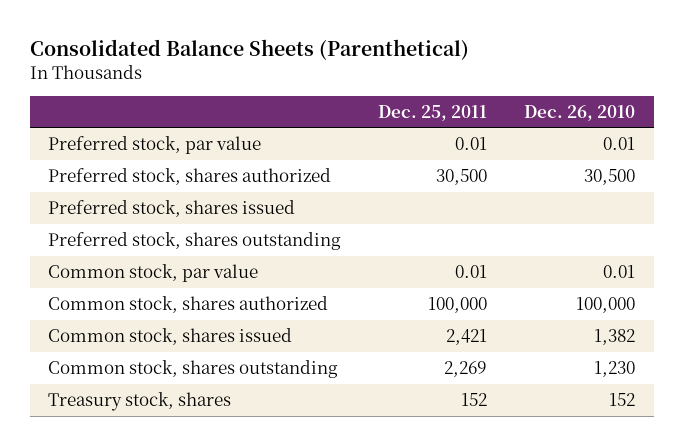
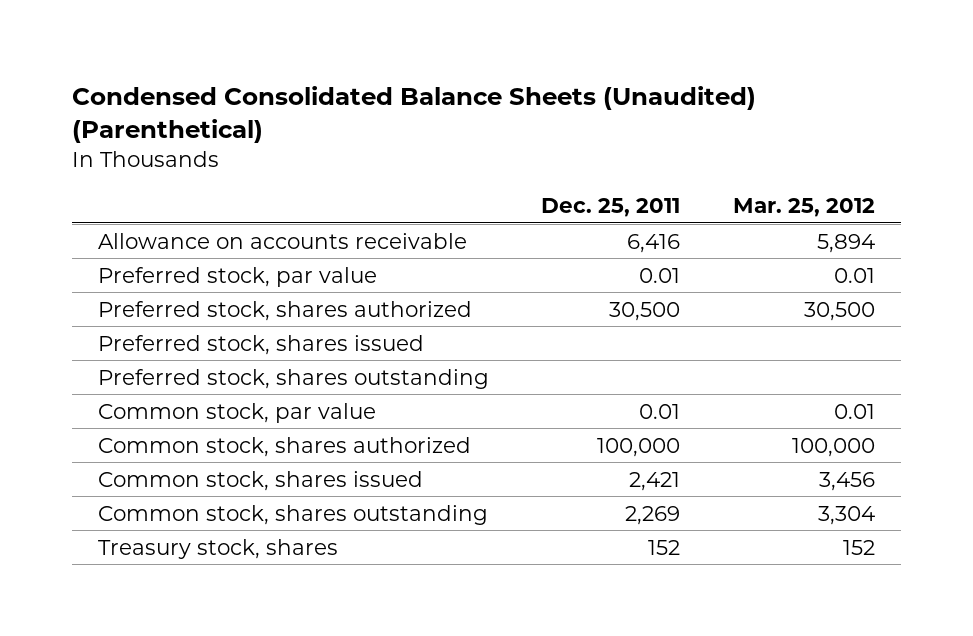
[29,39,469,61] Consolidated Balance Sheets (Parenthetical) -> [71,86,756,144] Condensed Consolidated Balance Sheets (Unaudited) (Parenthetical)
[524,104,636,121] Dec. 26, 2010 -> none
none -> [732,198,875,218] Mar. 25, 2012
none -> [98,232,468,249] Allowance on accounts receivable

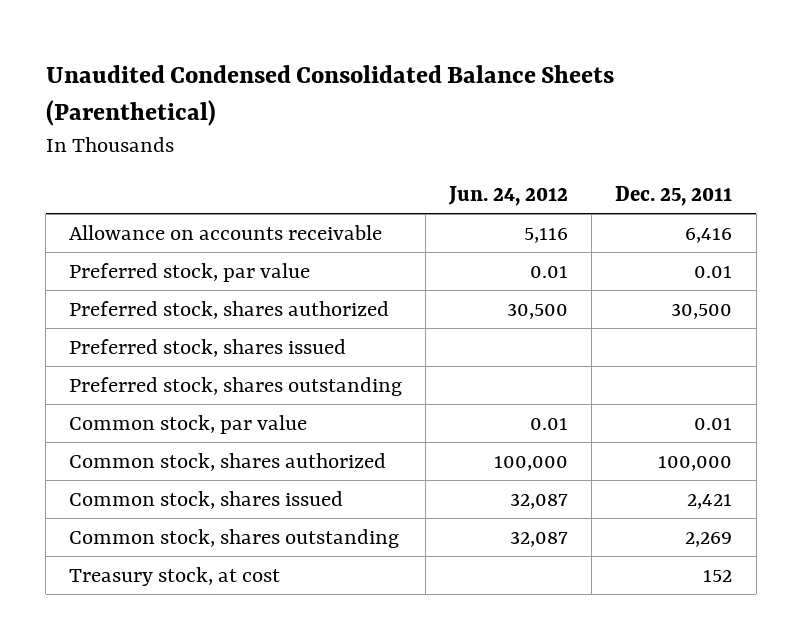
[71,86,756,144] Condensed Consolidated Balance Sheets (Unaudited) (Parenthetical) -> [45,64,614,126] Unaudited Condensed Consolidated Balance Sheets (Parenthetical)
[732,198,875,218] Mar. 25, 2012 -> none
none -> [448,186,569,207] Jun. 24, 2012
[98,538,339,559] Treasury stock, shares -> [69,566,281,586] Treasury stock, at cost

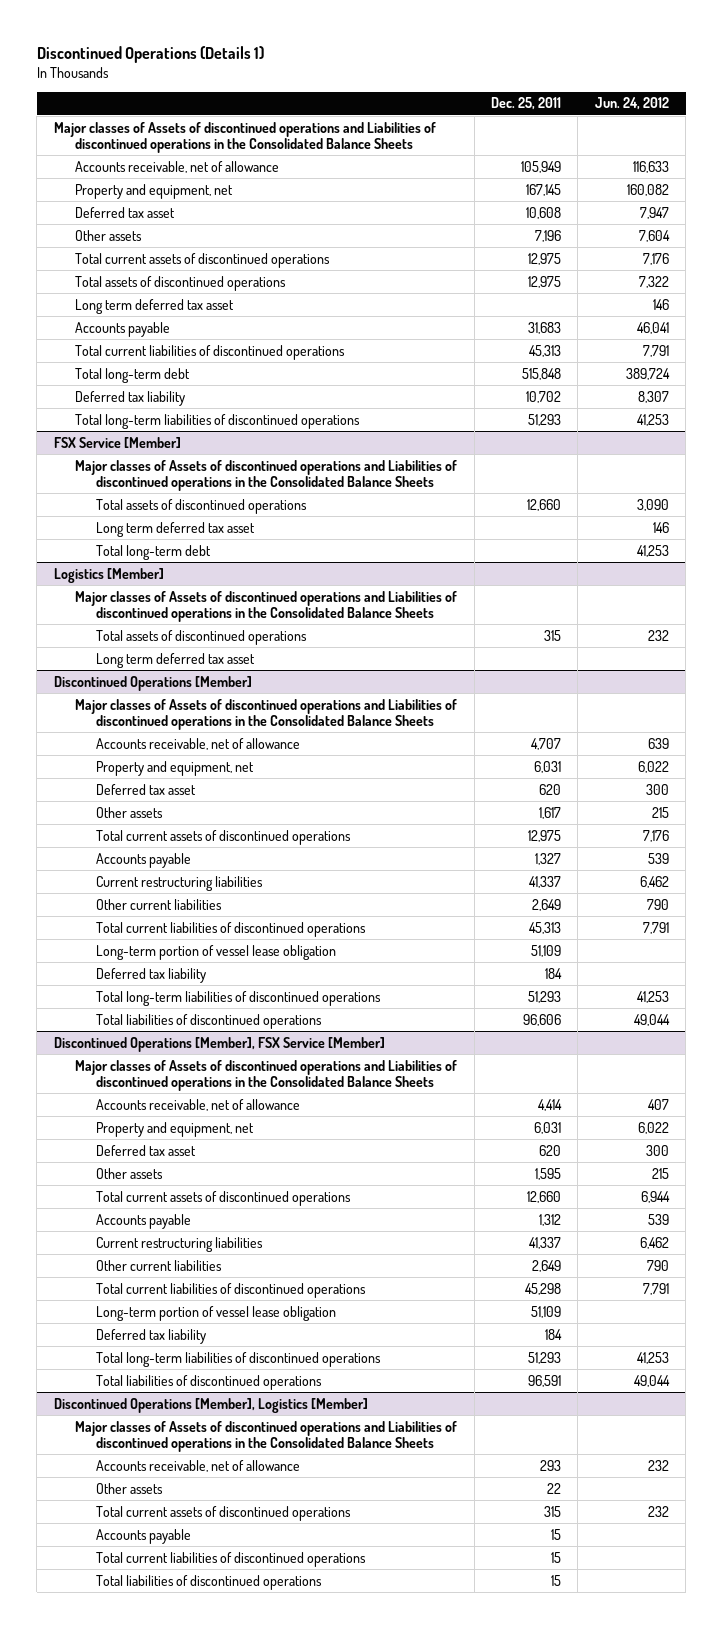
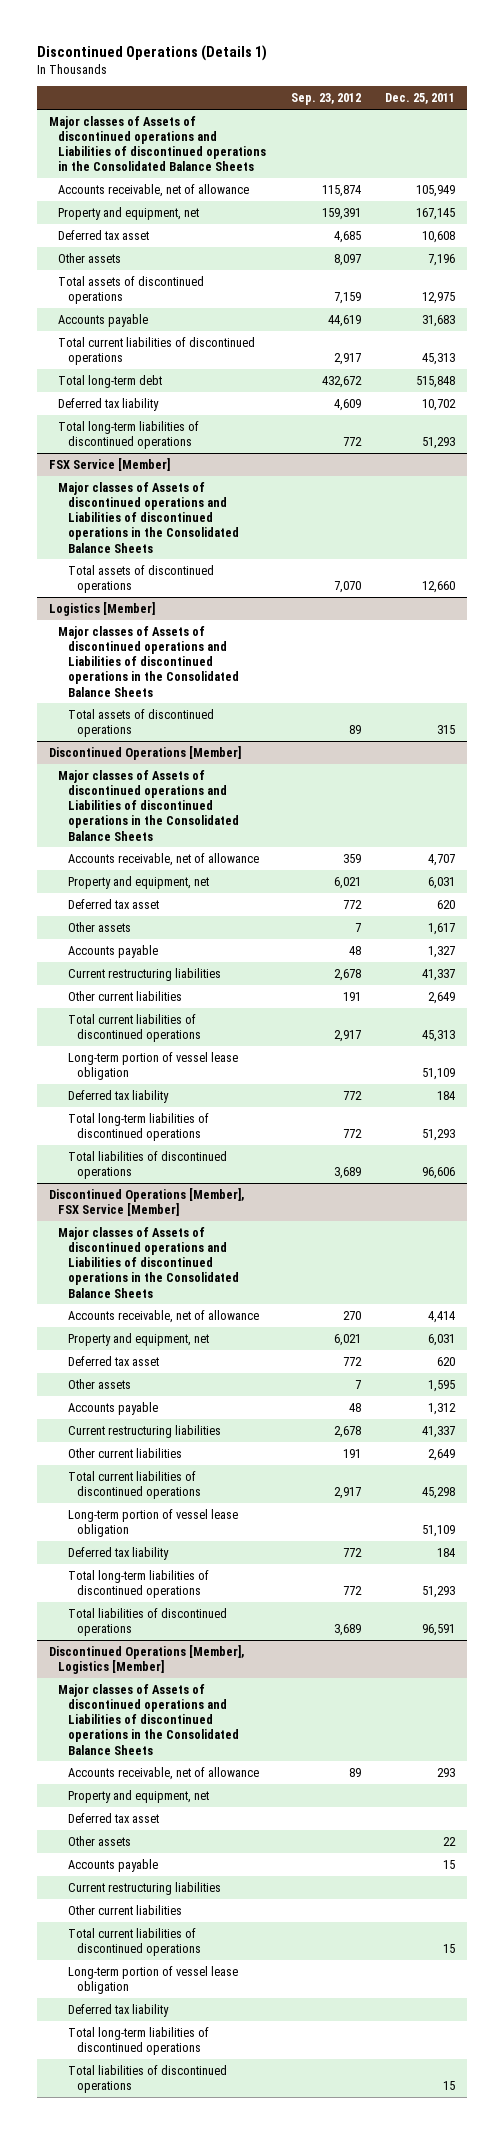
[594,97,669,111] Jun. 24, 2012 -> none
none -> [290,93,361,106] Sep. 23, 2012
[75,252,331,268] Total current assets of discontinued operations -> none
[75,298,235,314] Long term deferred tax asset -> none
[96,521,256,537] Long term deferred tax asset -> none
[96,544,212,560] Total long-term debt -> none
[96,652,256,668] Long term deferred tax asset -> none
[96,829,352,845] Total current assets of discontinued operations -> none
[96,1190,352,1206] Total current assets of discontinued operations -> none
none -> [67,1789,209,1803] Property and equipment, net
none -> [67,1812,159,1823] Deferred tax asset
[96,1505,352,1521] Total current assets of discontinued operations -> none
none -> [67,1881,221,1895] Current restructuring liabilities
none -> [67,1904,182,1915] Other current liabilities
none -> [67,1965,238,1995] Long-term portion of vessel lease obligation
none -> [67,2003,169,2017] Deferred tax liability
none -> [67,2026,209,2056] Total long-term liabilities of discontinued operations

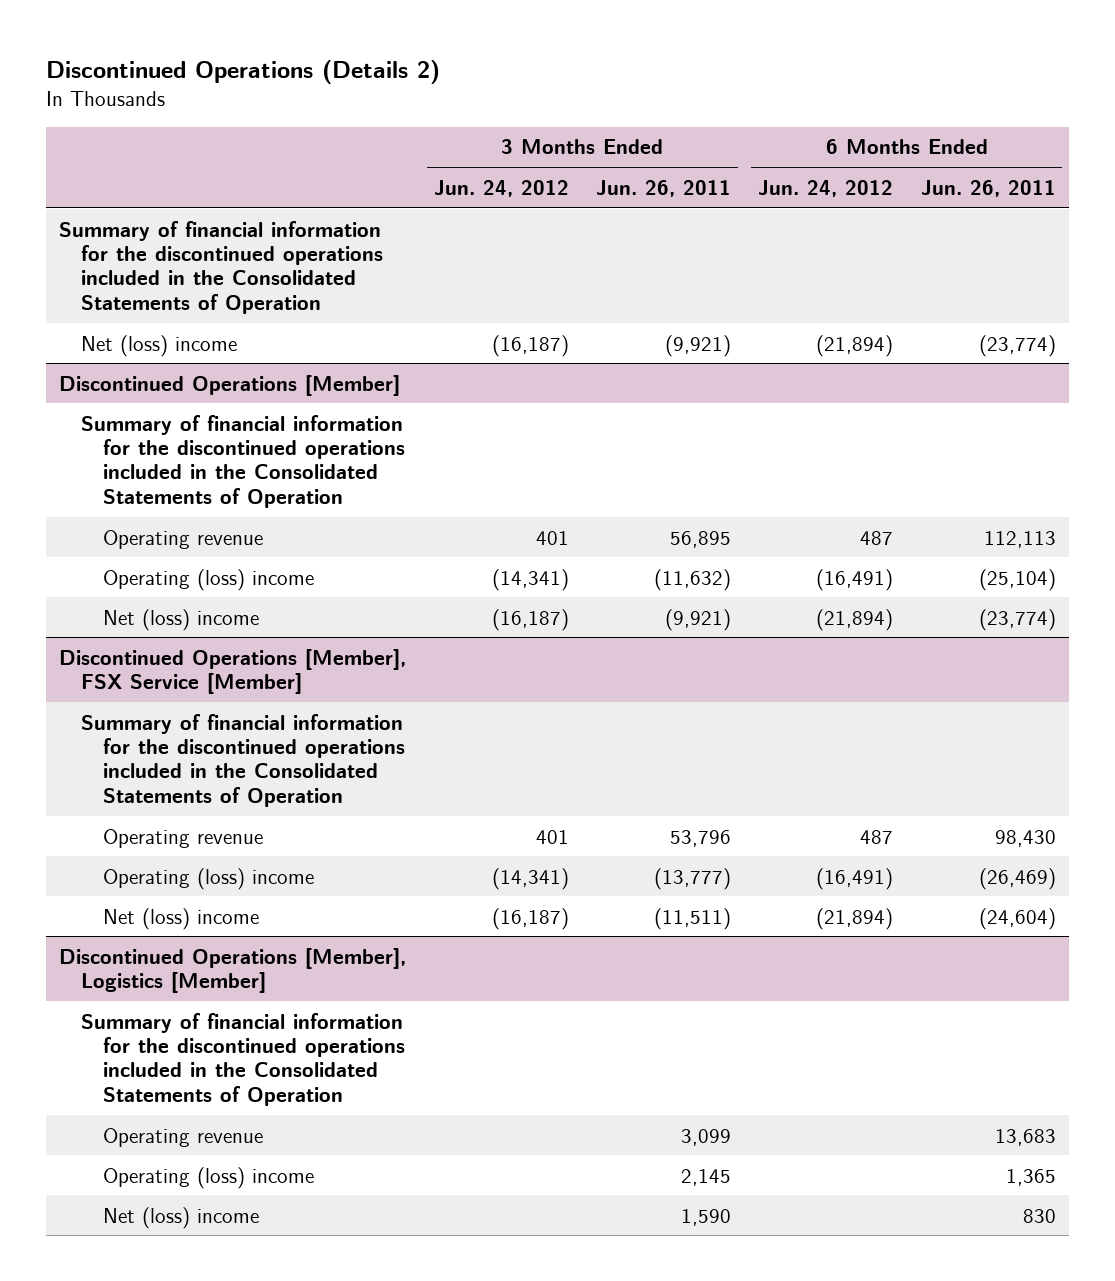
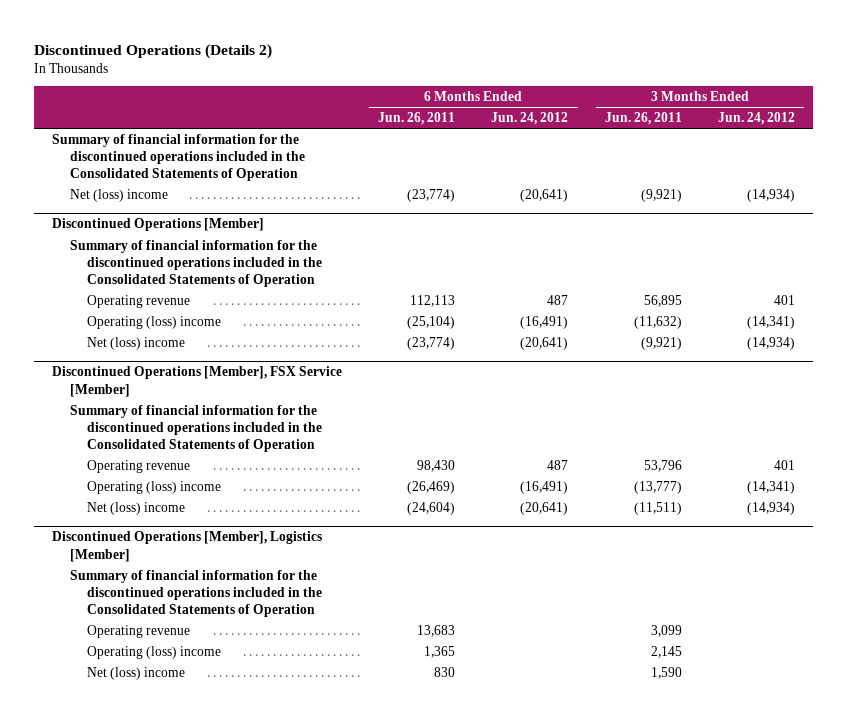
[491,334,569,357] (16,187) -> [747,188,796,202] (14,934)
[816,334,894,357] (21,894) -> [520,188,569,202] (20,641)
[491,608,569,631] (16,187) -> [747,336,796,350] (14,934)
[816,608,894,631] (21,894) -> [520,336,569,350] (20,641)
[491,907,569,930] (16,187) -> [747,501,796,515] (14,934)
[816,907,894,930] (21,894) -> [520,501,569,515] (20,641)

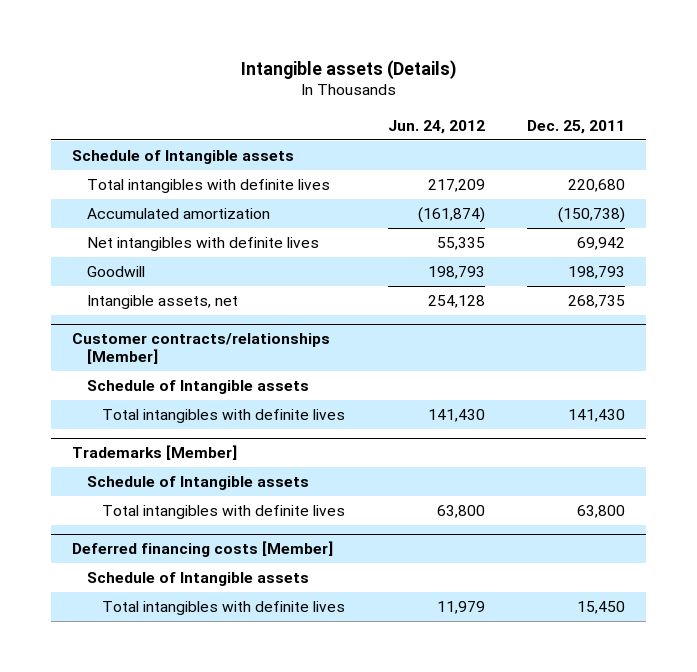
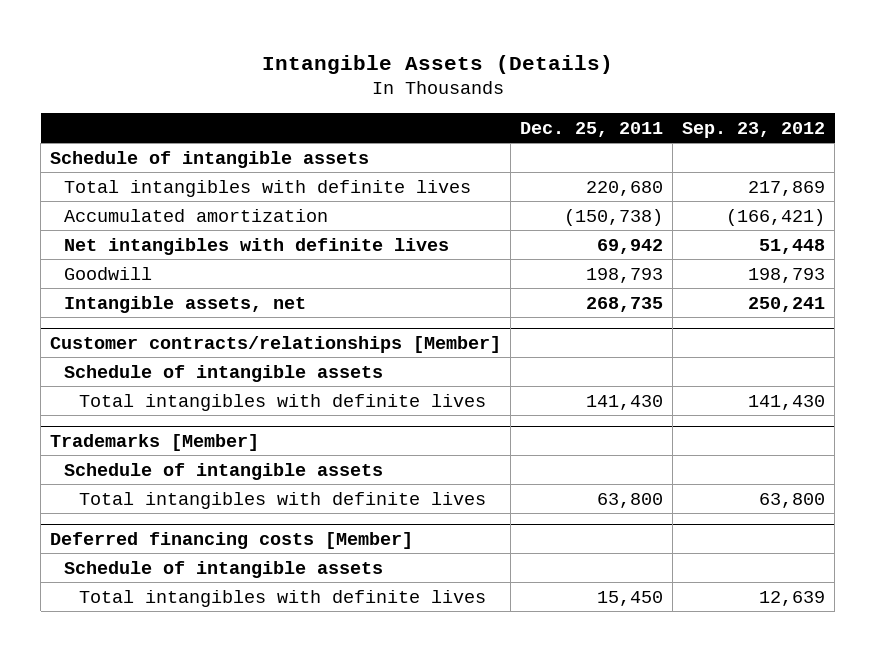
[240,59,457,79] Intangible assets (Details) -> [261,54,613,74] Intangible Assets (Details)
[387,119,485,134] Jun. 24, 2012 -> none
none -> [682,121,826,138] Sep. 23, 2012
[72,149,295,164] Schedule of Intangible assets -> [50,150,370,168] Schedule of intangible assets
[87,379,310,394] Schedule of Intangible assets -> [64,364,384,382] Schedule of intangible assets
[87,475,310,490] Schedule of Intangible assets -> [64,462,384,480] Schedule of intangible assets
[87,571,310,586] Schedule of Intangible assets -> [64,560,384,578] Schedule of intangible assets

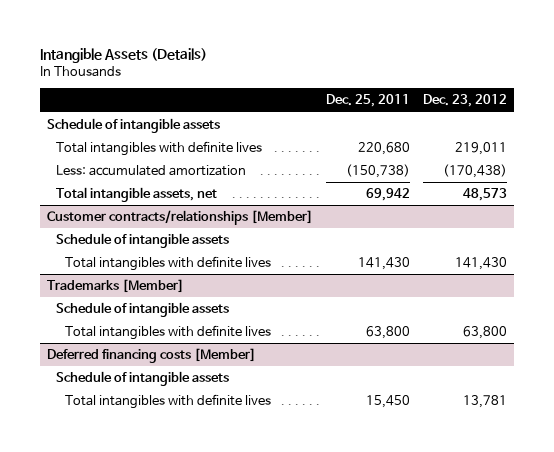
[682,121,826,138] Sep. 23, 2012 -> none
none -> [423,94,508,108] Dec. 23, 2012
[64,266,153,280] Goodwill -> none
[64,295,307,313] Intangible assets, net -> none
[64,208,329,222] Accumulated amortization -> [55,165,246,177] Less: accumulated amortization
[64,237,450,255] Net intangibles with definite lives -> [55,187,217,203] Total intangible assets, net

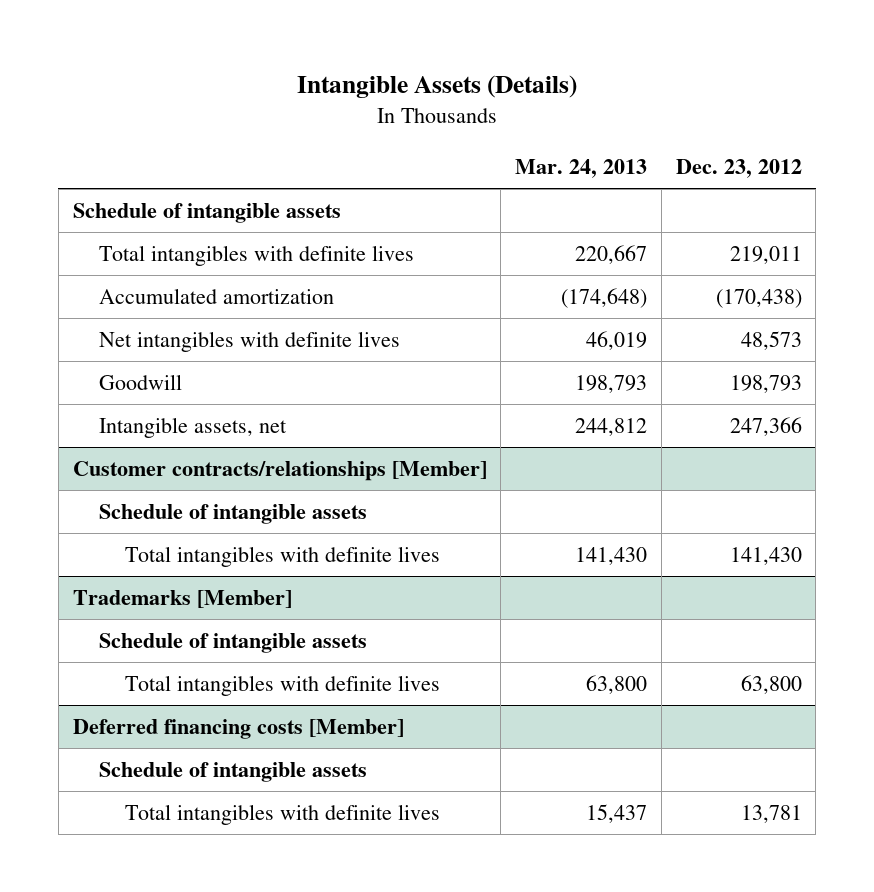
[326,94,411,108] Dec. 25, 2011 -> none
none -> [515,158,648,178] Mar. 24, 2013
[55,165,246,177] Less: accumulated amortization -> [98,287,334,304] Accumulated amortization
[55,187,217,203] Total intangible assets, net -> [98,330,400,352] Net intangibles with definite lives
none -> [98,373,182,390] Goodwill
none -> [98,416,287,438] Intangible assets, net

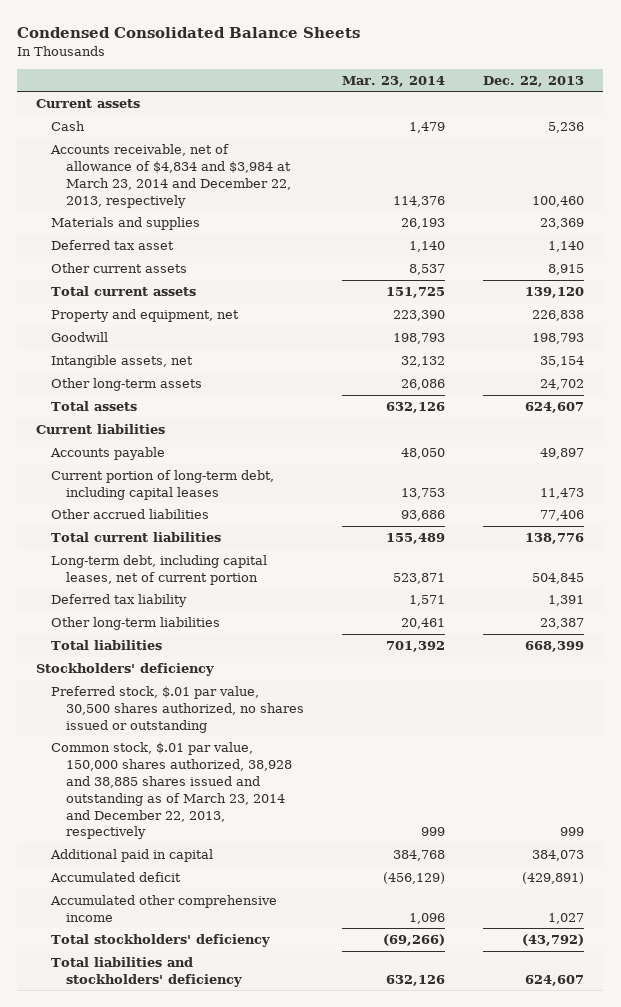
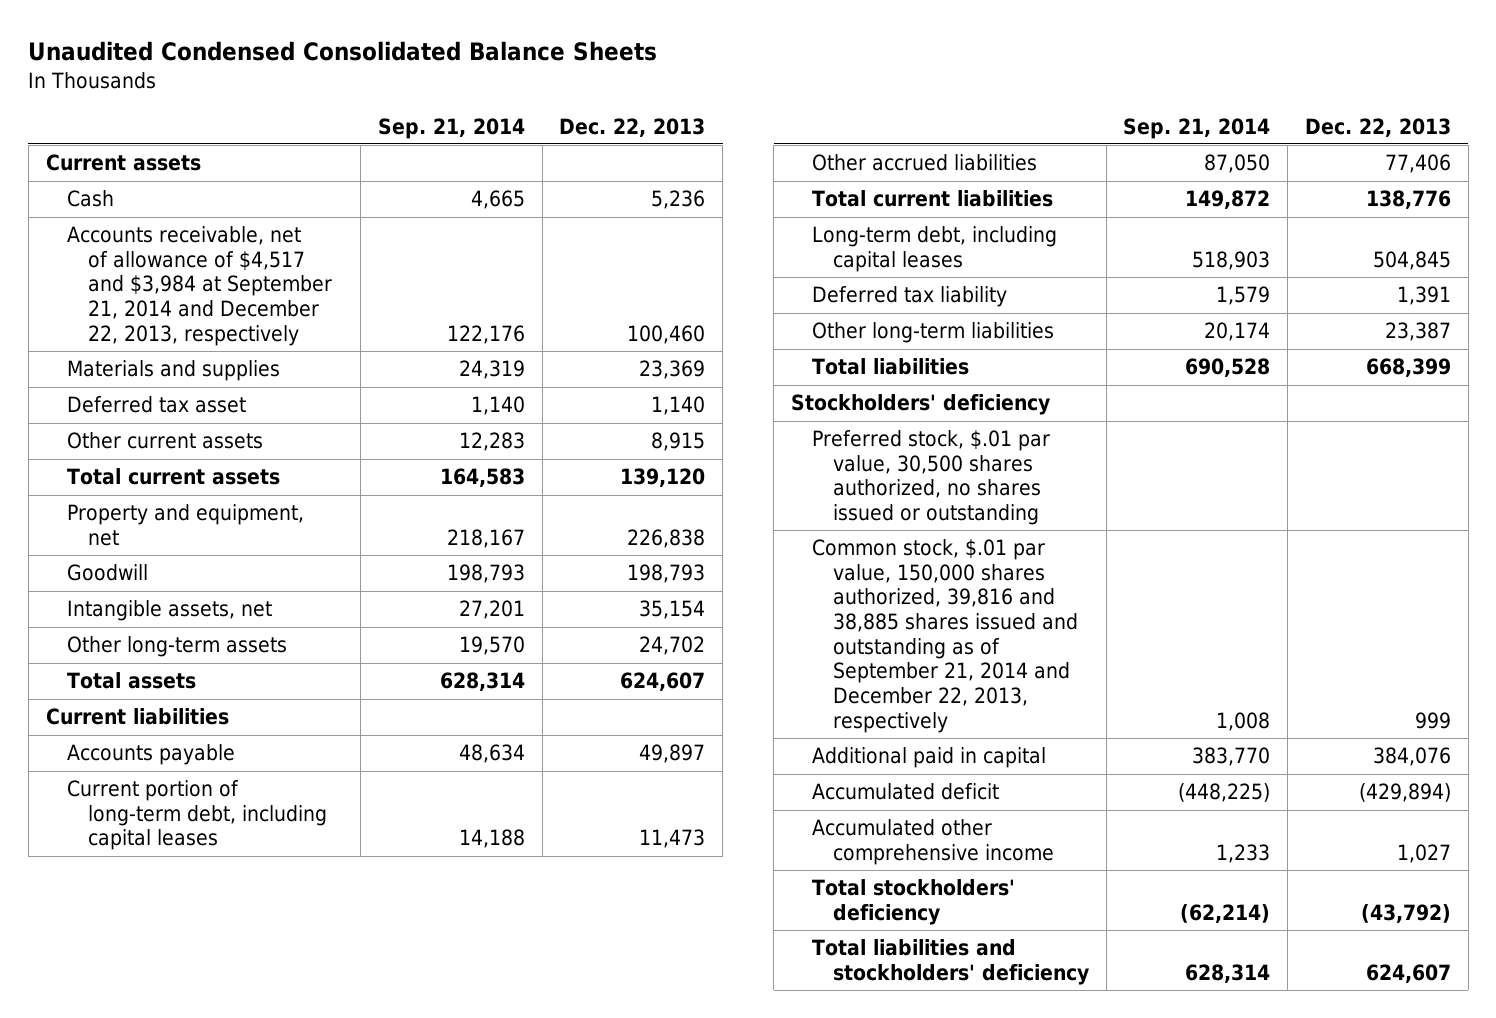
[17,26,361,38] Condensed Consolidated Balance Sheets -> [28,41,658,62] Unaudited Condensed Consolidated Balance Sheets
[341,75,445,87] Mar. 23, 2014 -> none
none -> [378,117,526,139] Sep. 21, 2014
[50,144,291,208] Accounts receivable, net of allowance of $4,834 and $3,984 at March 23, 2014 and December 22, 2013, respectively -> [66,226,332,346] Accounts receivable, net of allowance of $4,517 and $3,984 at September 21, 2014 and December 22, 2013, respectively
[51,555,268,585] Long-term debt, including capital leases, net of current portion -> [812,226,1058,272] Long-term debt, including capital leases
[51,742,292,840] Common stock, $.01 par value, 150,000 shares authorized, 38,928 and 38,885 shares issued and outstanding as of March 23, 2014 and December 22, 2013, respectively -> [812,539,1079,733] Common stock, $.01 par value, 150,000 shares authorized, 39,816 and 38,885 shares issued and outstanding as of September 21, 2014 and December 22, 2013, respectively
[532,850,585,862] 384,073 -> [1372,747,1451,767] 384,076
[522,872,585,885] (429,891) -> [1358,783,1451,803] (429,894)

